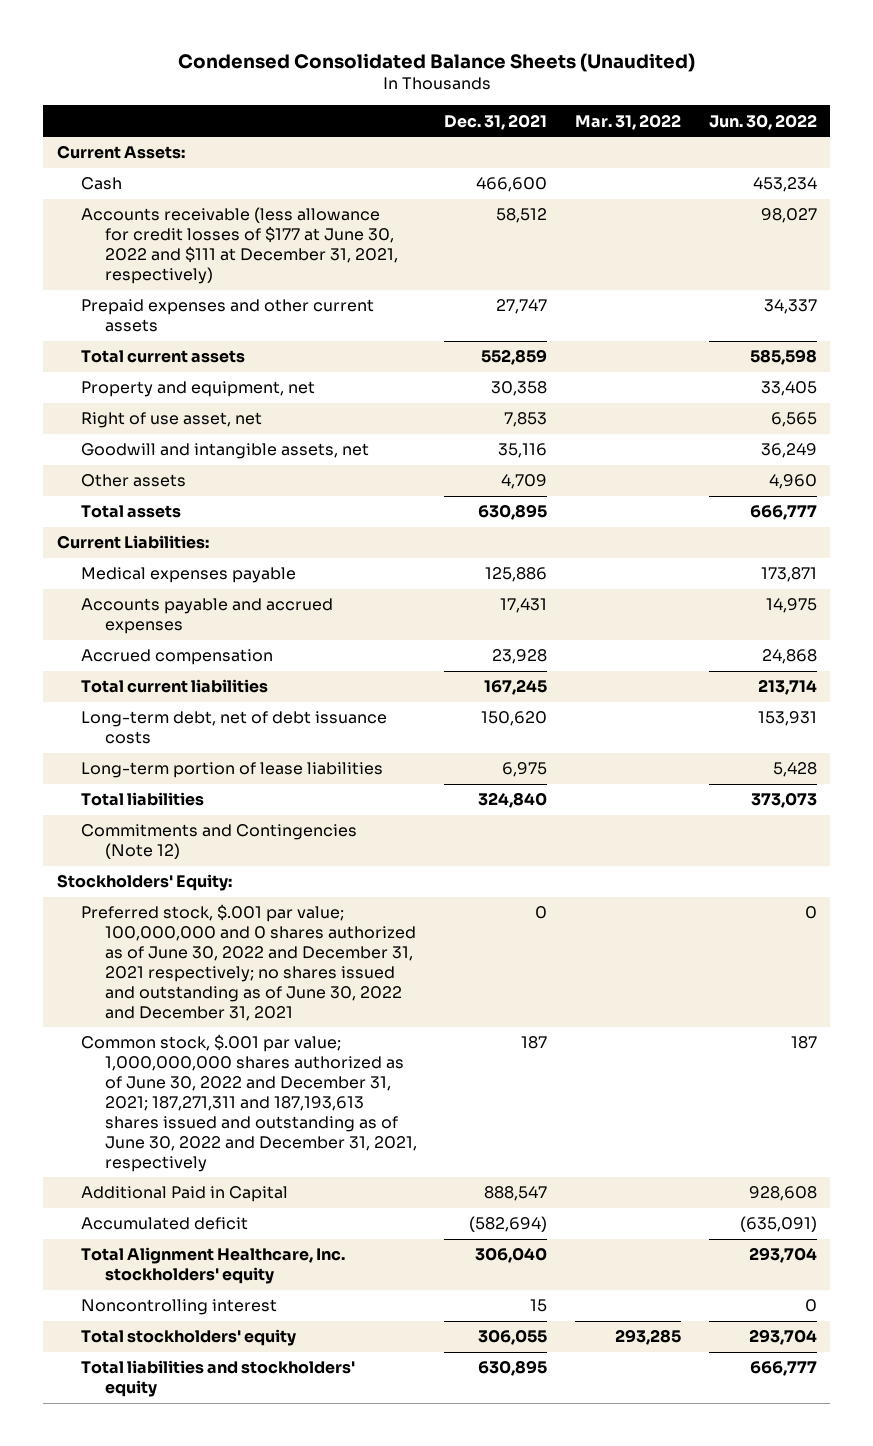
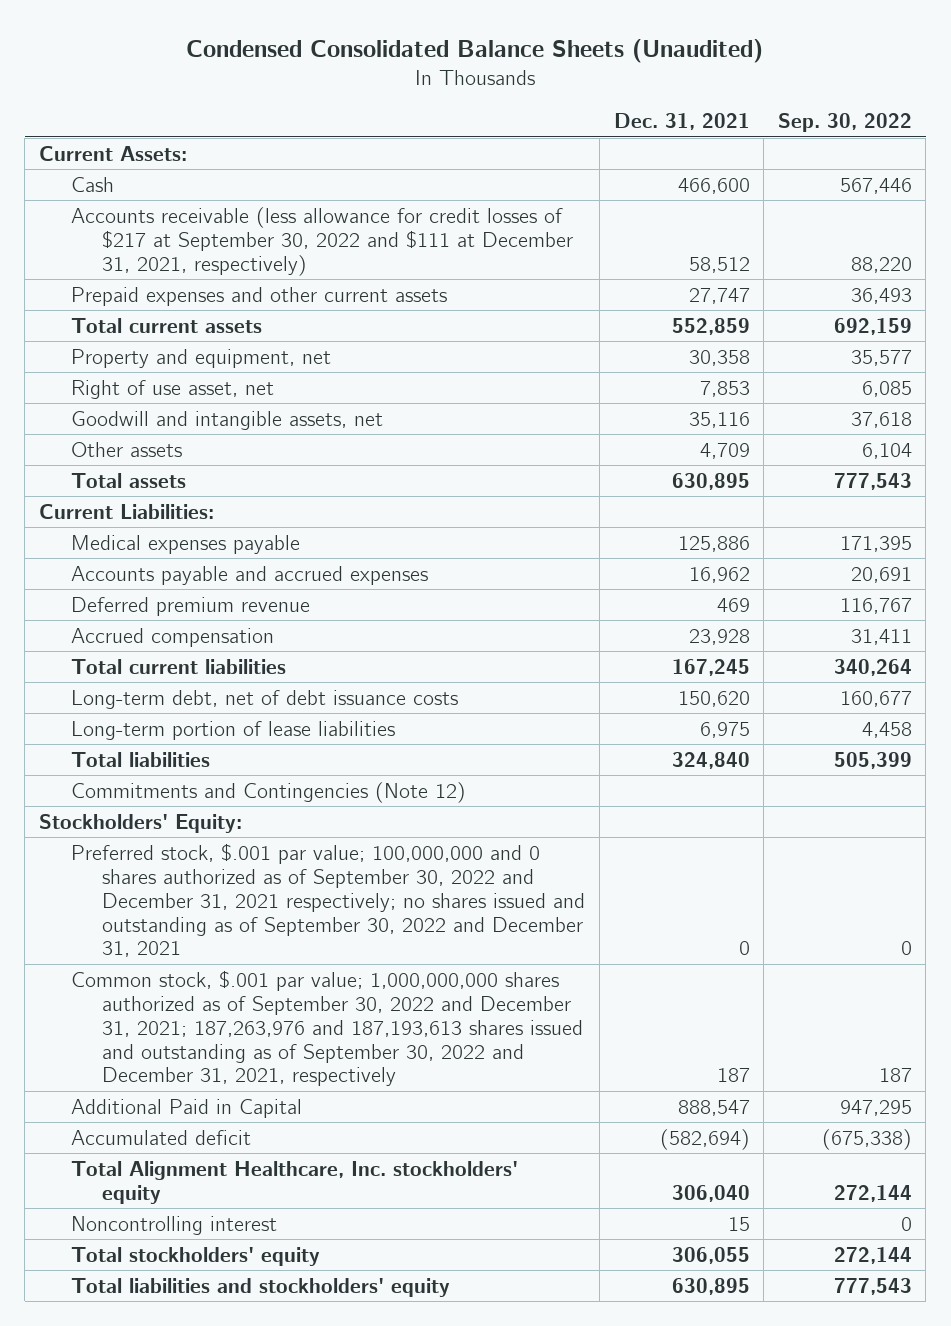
[574,113,681,130] Mar. 31, 2022 -> none
[708,113,817,130] Jun. 30, 2022 -> none
none -> [777,113,912,133] Sep. 30, 2022
[80,207,398,284] Accounts receivable (less allowance for credit losses of $177 at June 30, 2022 and $111 at December 31, 2021, respectively) -> [70,206,574,276] Accounts receivable (less allowance for credit losses of $217 at September 30, 2022 and $111 at December 31, 2021, respectively)
[500,598,548,614] 17,431 -> [688,566,750,583] 16,962
none -> [70,596,310,616] Deferred premium revenue
[80,904,416,1021] Preferred stock, $.001 par value; 100,000,000 and 0 shares authorized as of June 30, 2022 and December 31, 2021 respectively; no shares issued and outstanding as of June 30, 2022 and December 31, 2021 -> [70,842,586,958] Preferred stock, $.001 par value; 100,000,000 and 0 shares authorized as of September 30, 2022 and December 31, 2021 respectively; no shares issued and outstanding as of September 30, 2022 and December 31, 2021
[80,1034,417,1172] Common stock, $.001 par value; 1,000,000,000 shares authorized as of June 30, 2022 and December 31, 2021; 187,271,311 and 187,193,613 shares issued and outstanding as of June 30, 2022 and December 31, 2021, respectively -> [70,969,584,1087] Common stock, $.001 par value; 1,000,000,000 shares authorized as of September 30, 2022 and December 31, 2021; 187,263,976 and 187,193,613 shares issued and outstanding as of September 30, 2022 and December 31, 2021, respectively

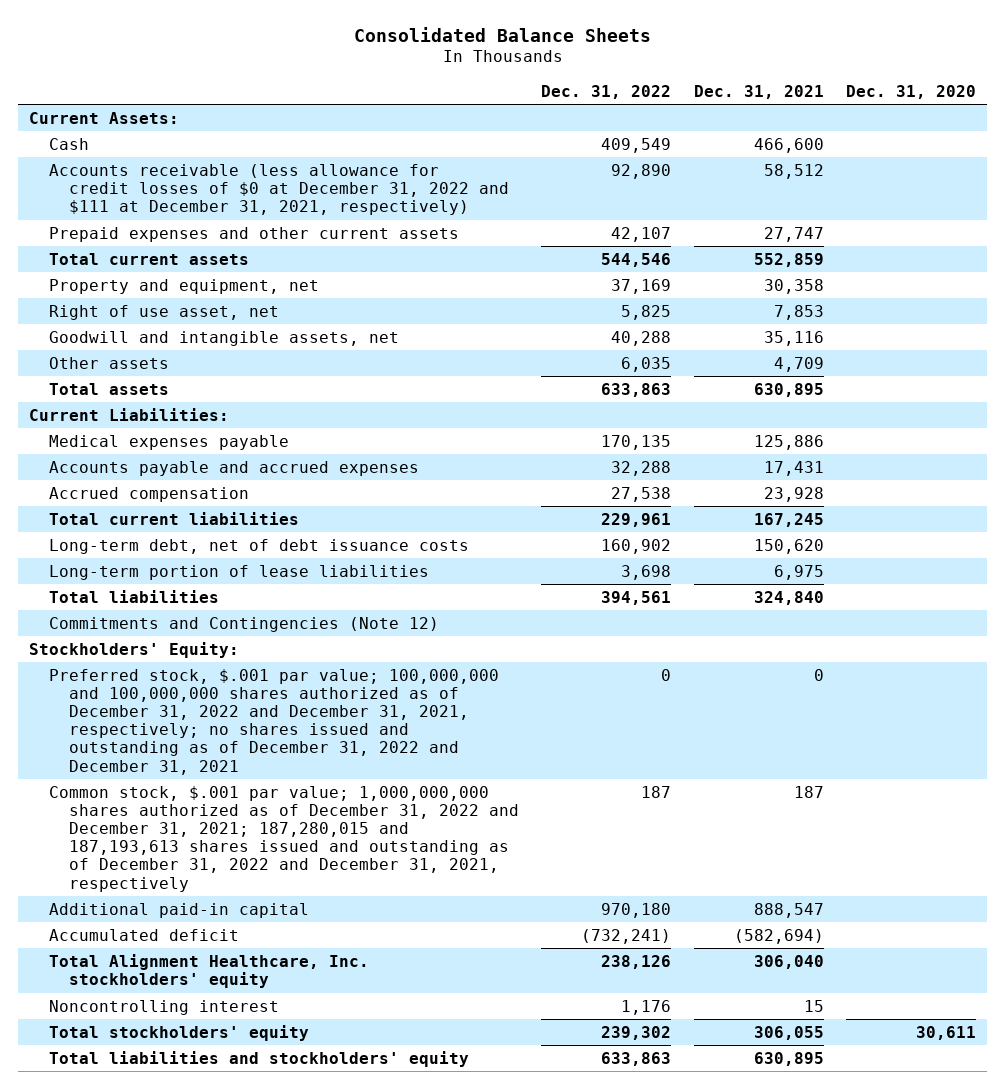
[186,38,764,63] Condensed Consolidated Balance Sheets (Unaudited) -> [353,26,651,42] Consolidated Balance Sheets
[777,113,912,133] Sep. 30, 2022 -> none
none -> [541,84,672,99] Dec. 31, 2022
none -> [846,84,977,99] Dec. 31, 2020
[70,206,574,276] Accounts receivable (less allowance for credit losses of $217 at September 30, 2022 and $111 at December 31, 2021, respectively) -> [48,163,509,216] Accounts receivable (less allowance for credit losses of $0 at December 31, 2022 and $111 at December 31, 2021, respectively)
[70,596,310,616] Deferred premium revenue -> none
[688,566,750,583] 16,962 -> [763,460,824,476] 17,431
[70,842,586,958] Preferred stock, $.001 par value; 100,000,000 and 0 shares authorized as of September 30, 2022 and December 31, 2021 respectively; no shares issued and outstanding as of September 30, 2022 and December 31, 2021 -> [48,668,499,775] Preferred stock, $.001 par value; 100,000,000 and 100,000,000 shares authorized as of December 31, 2022 and December 31, 2021, respectively; no shares issued and outstanding as of December 31, 2022 and December 31, 2021
[70,969,584,1087] Common stock, $.001 par value; 1,000,000,000 shares authorized as of September 30, 2022 and December 31, 2021; 187,263,976 and 187,193,613 shares issued and outstanding as of September 30, 2022 and December 31, 2021, respectively -> [48,785,519,892] Common stock, $.001 par value; 1,000,000,000 shares authorized as of December 31, 2022 and December 31, 2021; 187,280,015 and 187,193,613 shares issued and outstanding as of December 31, 2022 and December 31, 2021, respectively
[70,1098,302,1118] Additional Paid in Capital -> [48,902,309,918] Additional paid-in capital

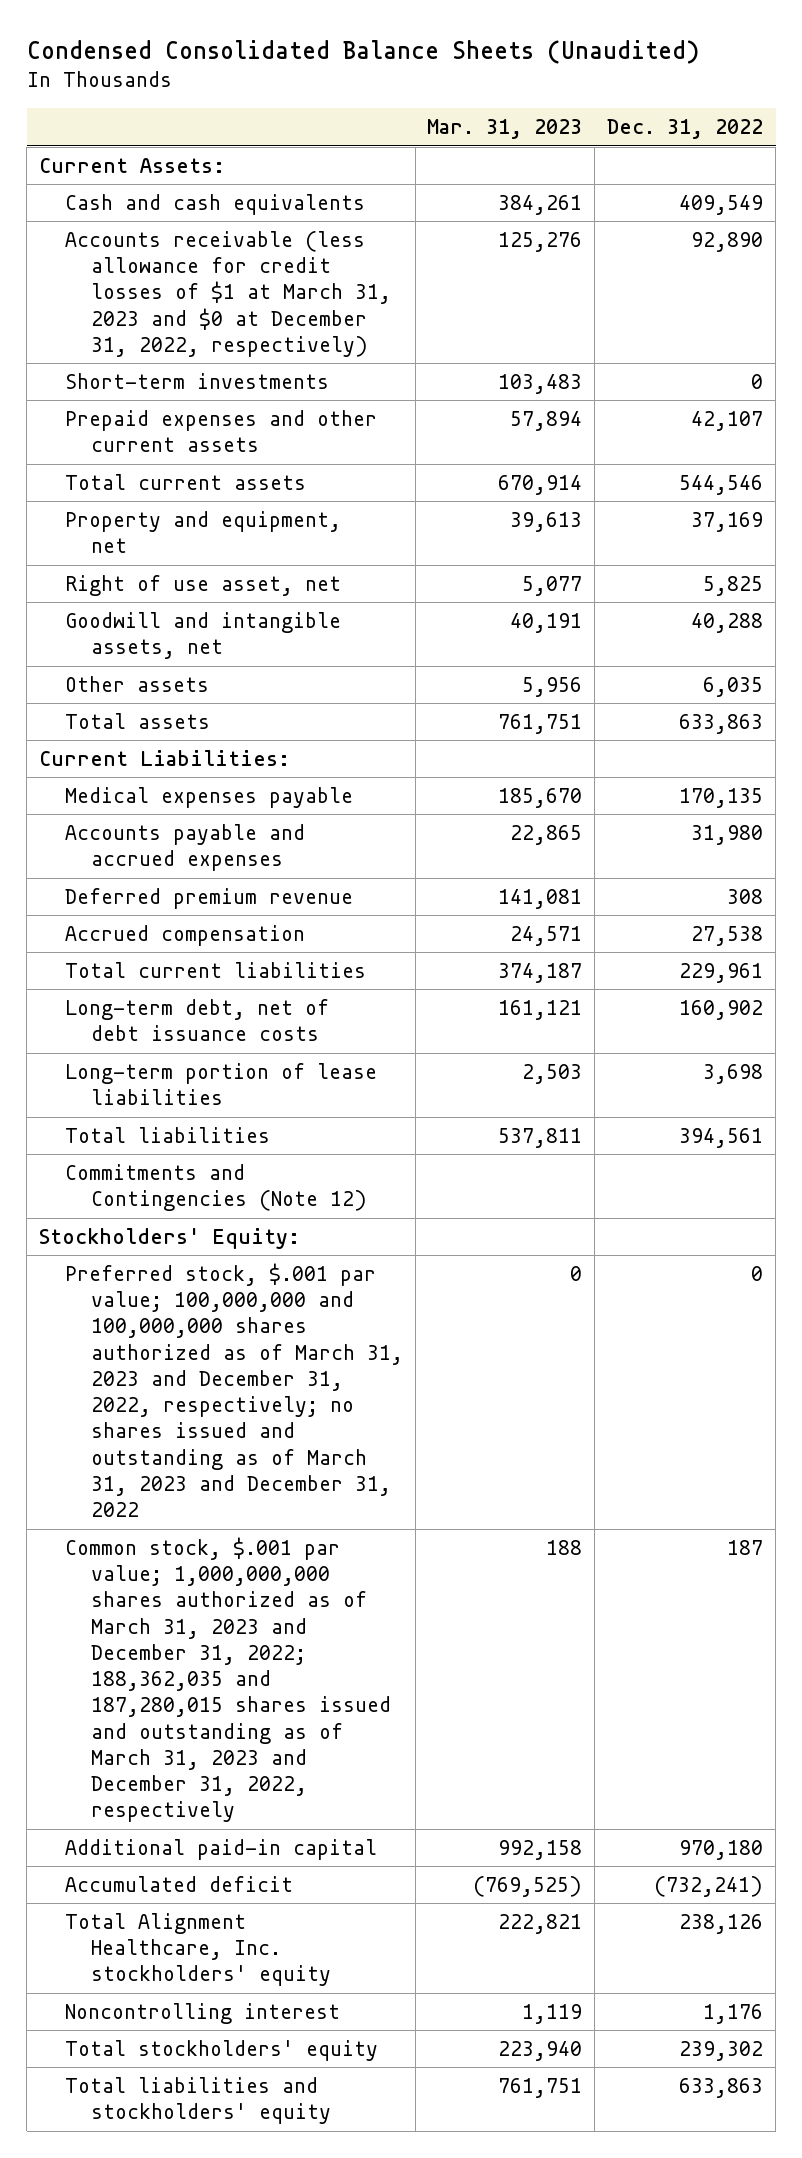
[353,26,651,42] Consolidated Balance Sheets -> [26,40,699,65] Condensed Consolidated Balance Sheets (Unaudited)
[693,84,824,99] Dec. 31, 2021 -> none
[846,84,977,99] Dec. 31, 2020 -> none
none -> [427,119,583,140] Mar. 31, 2023
[48,137,89,150] Cash -> [64,193,365,215] Cash and cash equivalents
[48,163,509,216] Accounts receivable (less allowance for credit losses of $0 at December 31, 2022 and $111 at December 31, 2021, respectively) -> [64,230,391,357] Accounts receivable (less allowance for credit losses of $1 at March 31, 2023 and $0 at December 31, 2022, respectively)
none -> [64,372,329,389] Short-term investments
[611,460,672,476] 32,288 -> [691,824,764,845] 31,980
none -> [64,887,353,909] Deferred premium revenue
[48,668,499,775] Preferred stock, $.001 par value; 100,000,000 and 100,000,000 shares authorized as of December 31, 2022 and December 31, 2021, respectively; no shares issued and outstanding as of December 31, 2022 and December 31, 2021 -> [64,1262,403,1518] Preferred stock, $.001 par value; 100,000,000 and 100,000,000 shares authorized as of March 31, 2023 and December 31, 2022, respectively; no shares issued and outstanding as of March 31, 2023 and December 31, 2022
[48,785,519,892] Common stock, $.001 par value; 1,000,000,000 shares authorized as of December 31, 2022 and December 31, 2021; 187,280,015 and 187,193,613 shares issued and outstanding as of December 31, 2022 and December 31, 2021, respectively -> [64,1536,391,1823] Common stock, $.001 par value; 1,000,000,000 shares authorized as of March 31, 2023 and December 31, 2022; 188,362,035 and 187,280,015 shares issued and outstanding as of March 31, 2023 and December 31, 2022, respectively

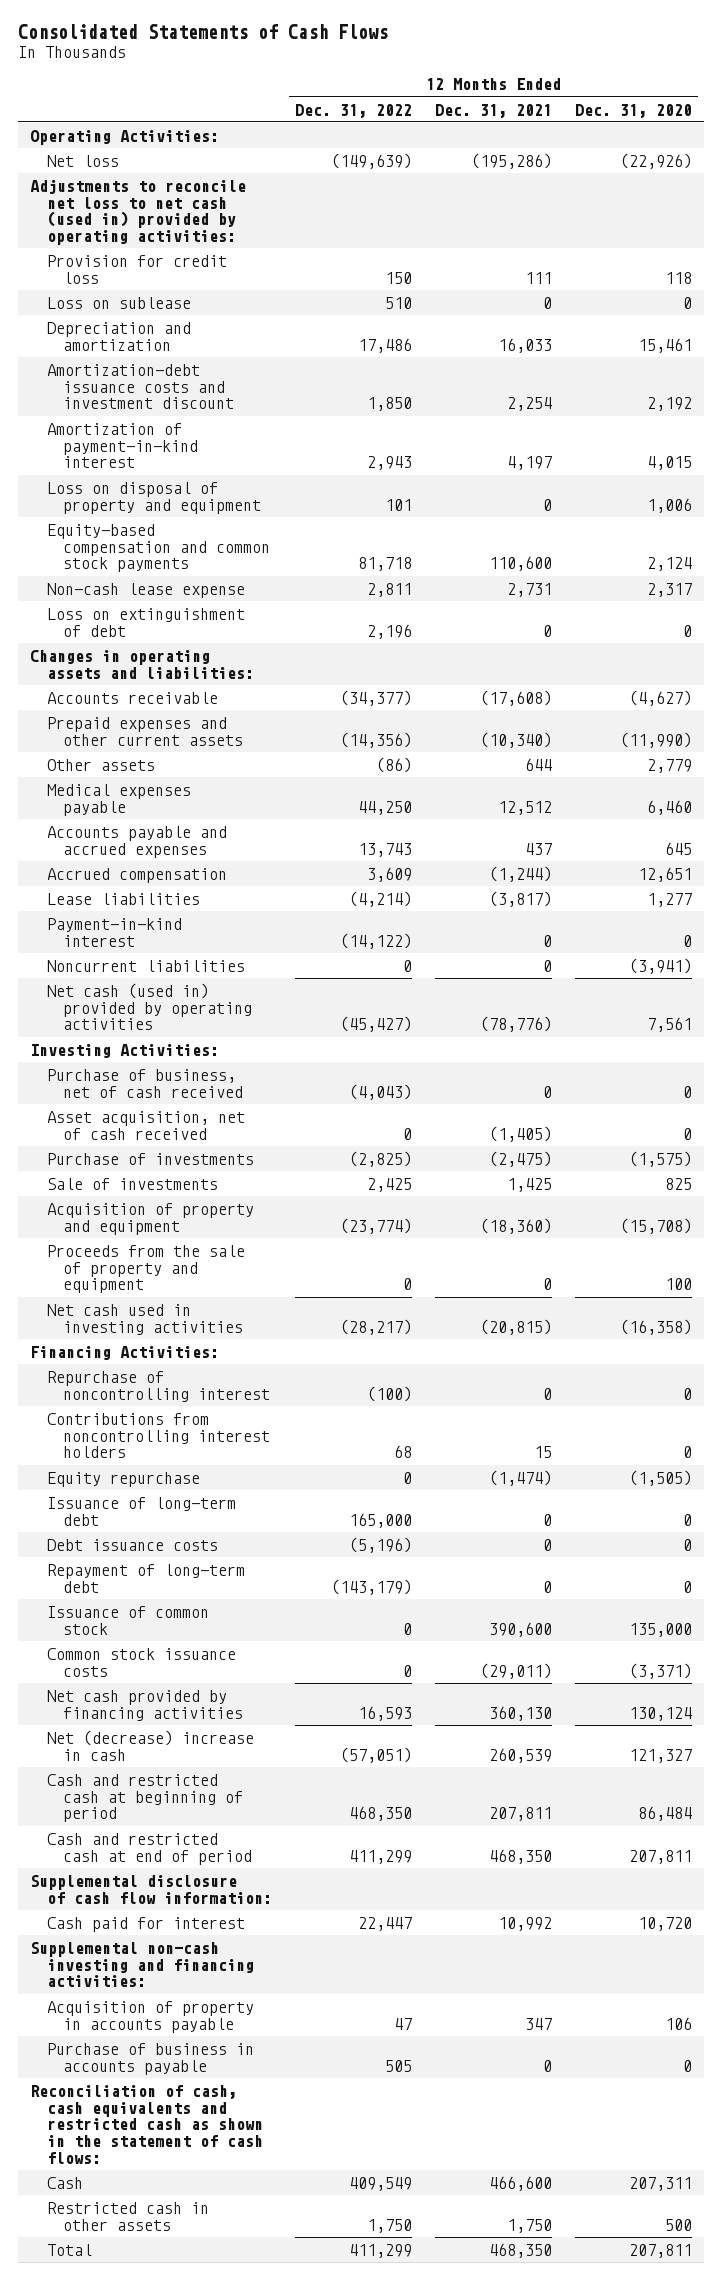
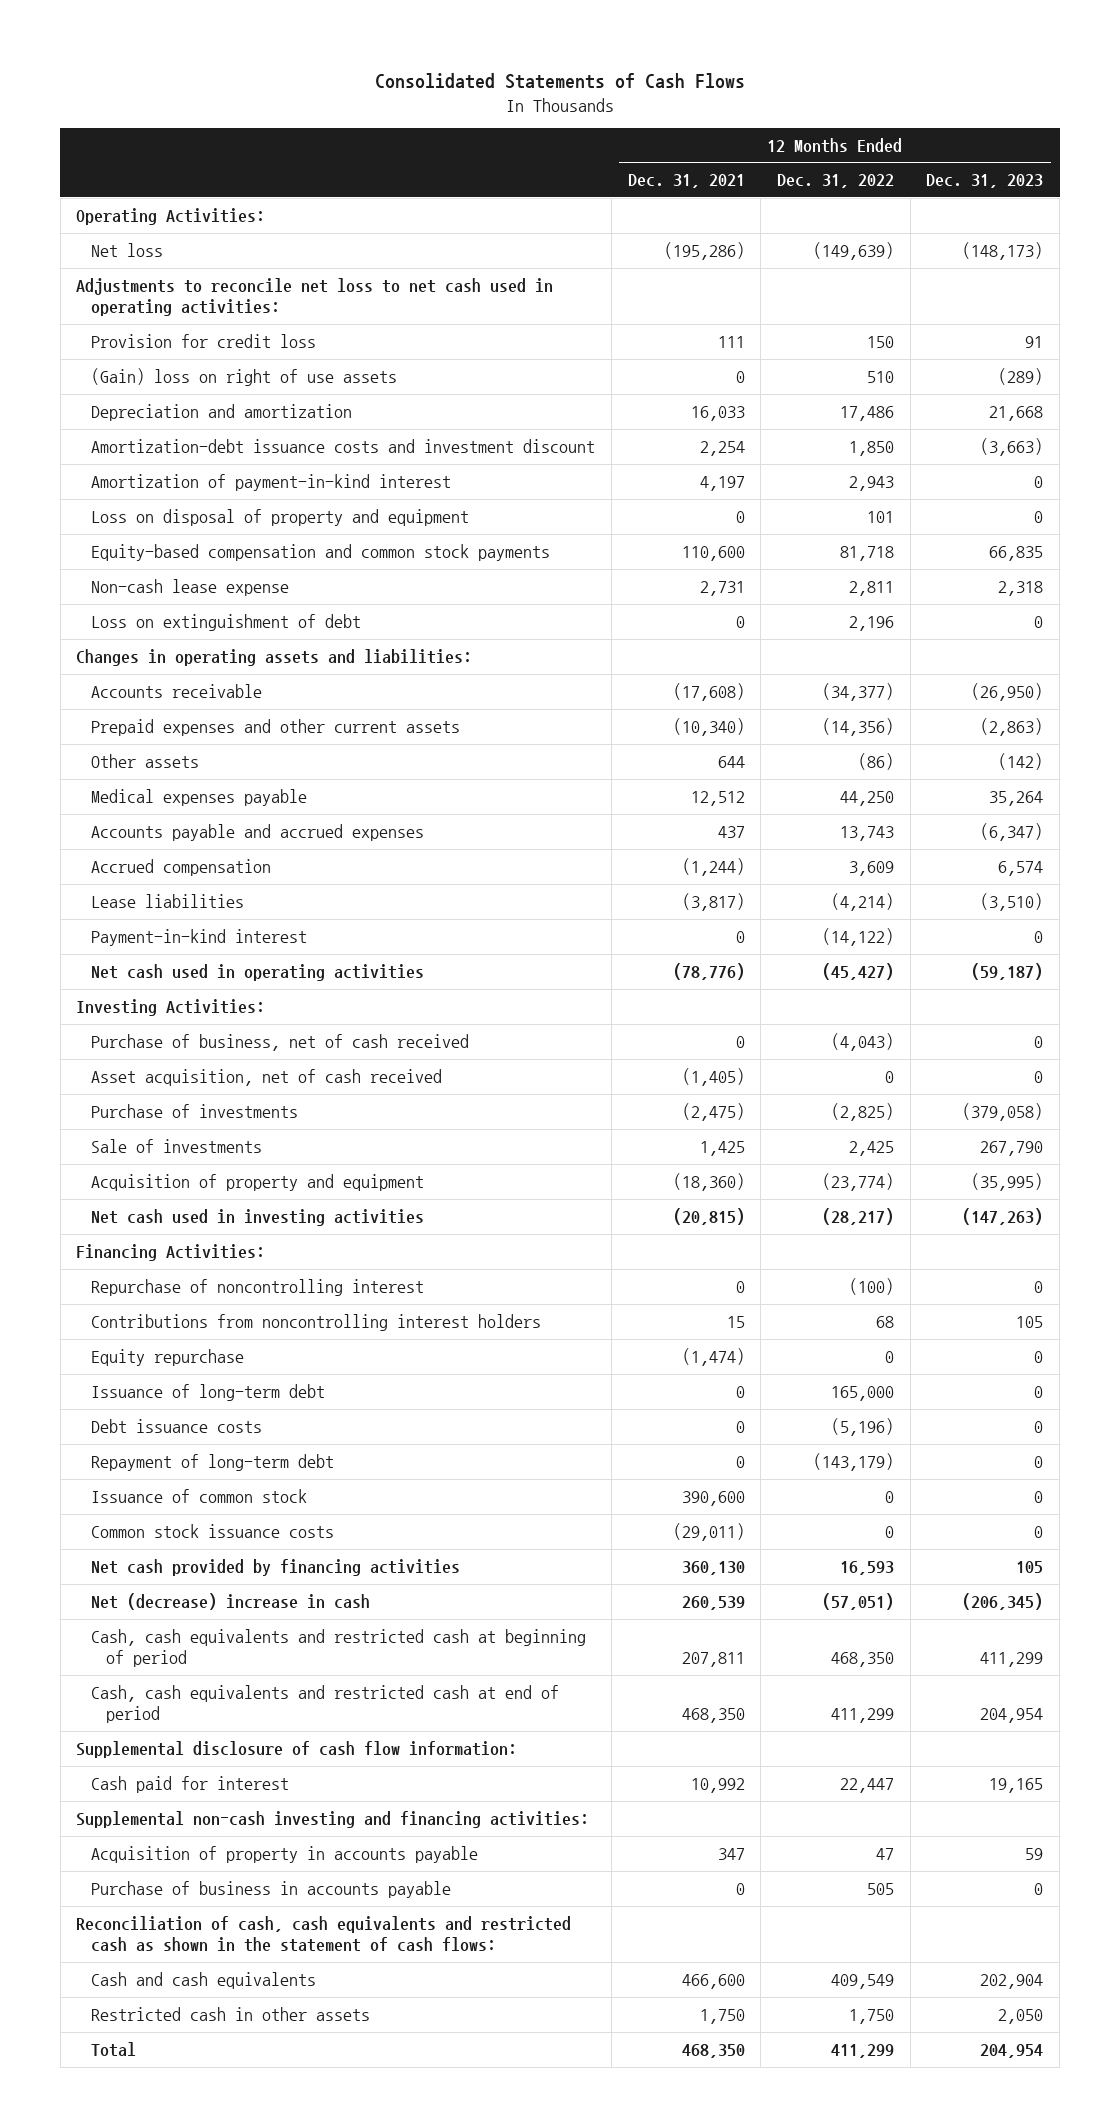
[575,103,693,118] Dec. 31, 2020 -> none
none -> [926,174,1044,189] Dec. 31, 2023
[29,178,246,245] Adjustments to reconcile net loss to net cash (used in) provided by operating activities: -> [76,277,554,317] Adjustments to reconcile net loss to net cash used in operating activities:
[46,296,191,309] Loss on sublease -> none
none -> [91,367,398,386] (Gain) loss on right of use assets
[46,959,245,972] Noncurrent liabilities -> none
[46,982,253,1031] Net cash (used in) provided by operating activities -> [91,963,425,981] Net cash used in operating activities
[46,1244,245,1294] Proceeds from the sale of property and equipment -> none
[46,1773,244,1823] Cash and restricted cash at beginning of period -> [91,1628,587,1668] Cash, cash equivalents and restricted cash at beginning of period
[46,1832,253,1865] Cash and restricted cash at end of period -> [91,1684,560,1724] Cash, cash equivalents and restricted cash at end of period
[46,2176,83,2189] Cash -> [91,1971,317,1989] Cash and cash equivalents

